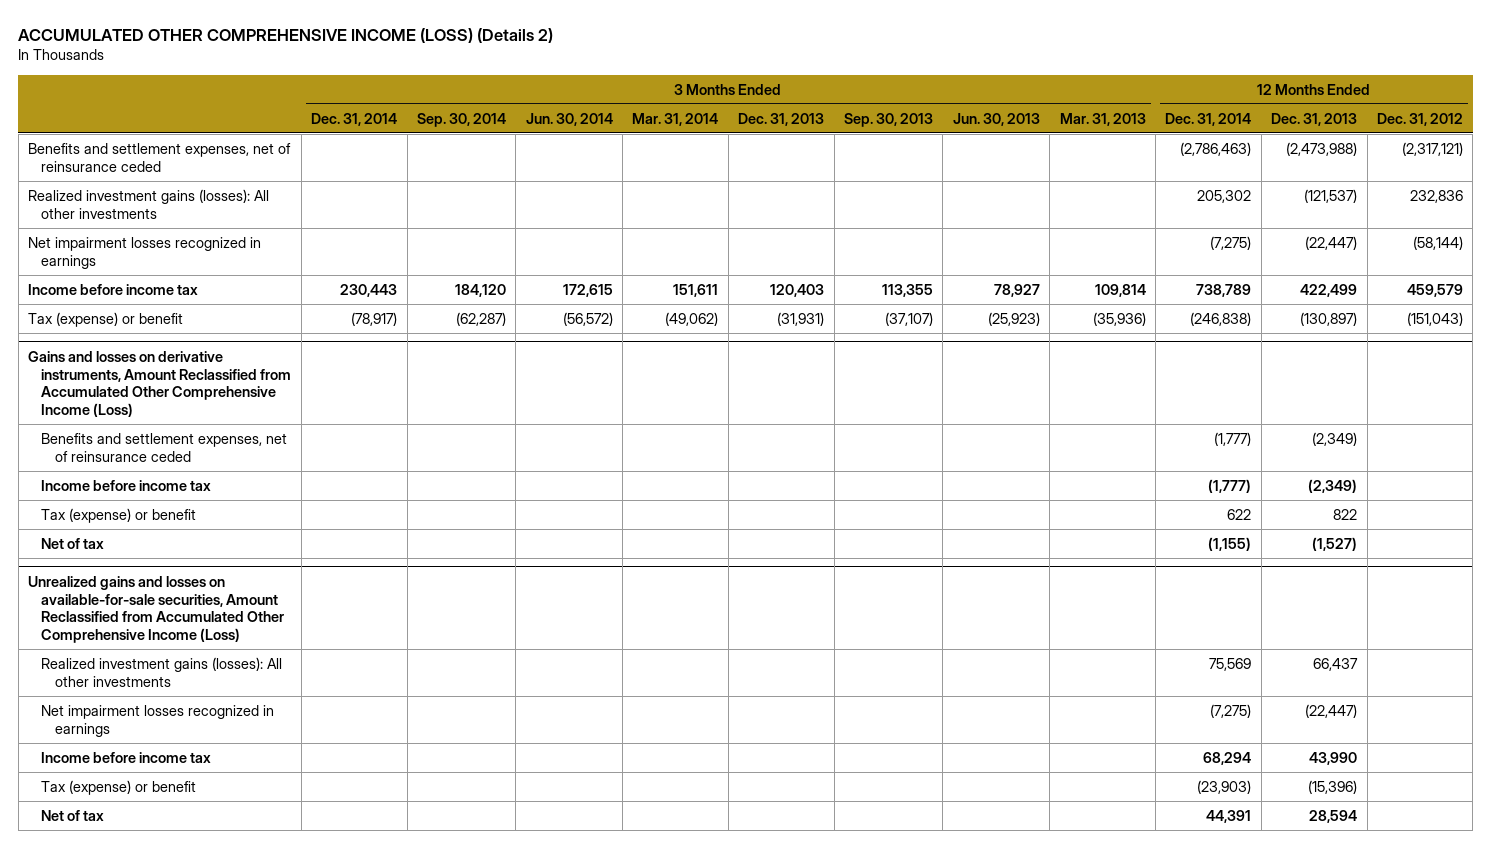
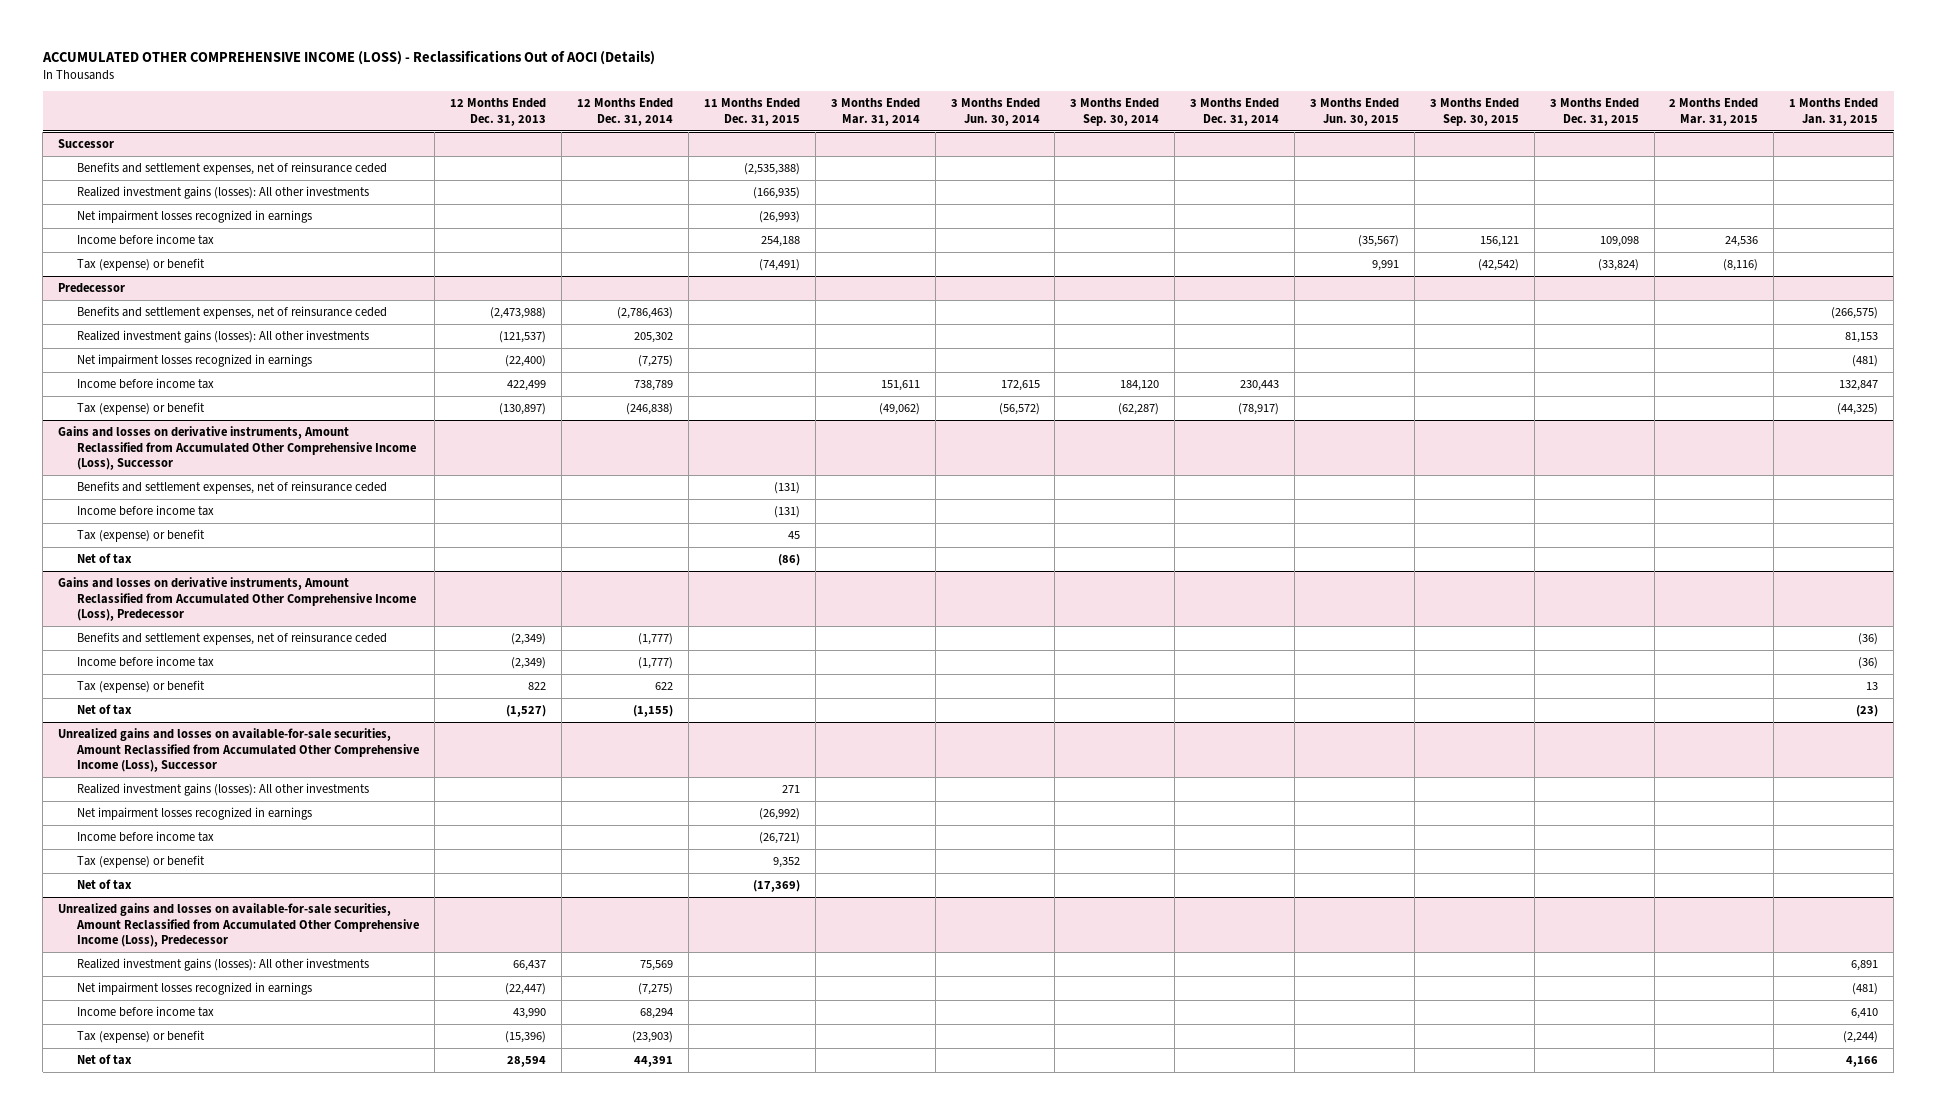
[18,27,554,43] ACCUMULATED OTHER COMPREHENSIVE INCOME (LOSS) (Details 2) -> [41,50,655,66] ACCUMULATED OTHER COMPREHENSIVE INCOME (LOSS) - Reclassifications Out of AOCI (Details)
[738,112,825,126] Dec. 31, 2013 -> none
[844,112,934,127] Sep. 30, 2013 -> none
[952,112,1040,126] Jun. 30, 2013 -> none
[1059,112,1146,126] Mar. 31, 2013 -> none
[1377,112,1464,126] Dec. 31, 2012 -> none
none -> [703,98,800,126] 11 Months Ended Dec. 31, 2015
none -> [1310,98,1400,126] 3 Months Ended Jun. 30, 2015
none -> [1429,98,1519,126] 3 Months Ended Sep. 30, 2015
none -> [1549,98,1639,126] 3 Months Ended Dec. 31, 2015
none -> [1669,98,1759,126] 2 Months Ended Mar. 31, 2015
none -> [1789,98,1879,126] 1 Months Ended Jan. 31, 2015
none -> [58,138,115,148] Successor
none -> [77,161,388,175] Benefits and settlement expenses, net of reinsurance ceded
none -> [77,185,370,199] Realized investment gains (losses): All other investments
none -> [77,209,313,223] Net impairment losses recognized in earnings
none -> [77,233,215,245] Income before income tax
none -> [77,257,206,271] Tax (expense) or benefit
none -> [58,282,126,293] Predecessor
[1305,235,1358,250] (22,447) -> [505,354,547,367] (22,400)
none -> [58,425,417,471] Gains and losses on derivative instruments, Amount Reclassified from Accumulated Other Comprehensive Income (Loss), Successor
none -> [77,480,388,494] Benefits and settlement expenses, net of reinsurance ceded
none -> [77,504,215,516] Income before income tax
none -> [77,528,206,542] Tax (expense) or benefit
none -> [77,552,133,564] Net of tax
[27,350,292,418] Gains and losses on derivative instruments, Amount Reclassified from Accumulated Other Comprehensive Income (Loss) -> [58,576,417,622] Gains and losses on derivative instruments, Amount Reclassified from Accumulated Other Comprehensive Income (Loss), Predecessor
none -> [58,727,420,773] Unrealized gains and losses on available-for-sale securities, Amount Reclassified from Accumulated Other Comprehensive Income (Loss), Successor
none -> [77,782,370,796] Realized investment gains (losses): All other investments
none -> [77,806,313,820] Net impairment losses recognized in earnings
none -> [77,830,215,842] Income before income tax
none -> [77,854,206,868] Tax (expense) or benefit
none -> [77,878,133,890] Net of tax
[27,575,285,644] Unrealized gains and losses on available-for-sale securities, Amount Reclassified from Accumulated Other Comprehensive Income (Loss) -> [58,902,420,948] Unrealized gains and losses on available-for-sale securities, Amount Reclassified from Accumulated Other Comprehensive Income (Loss), Predecessor

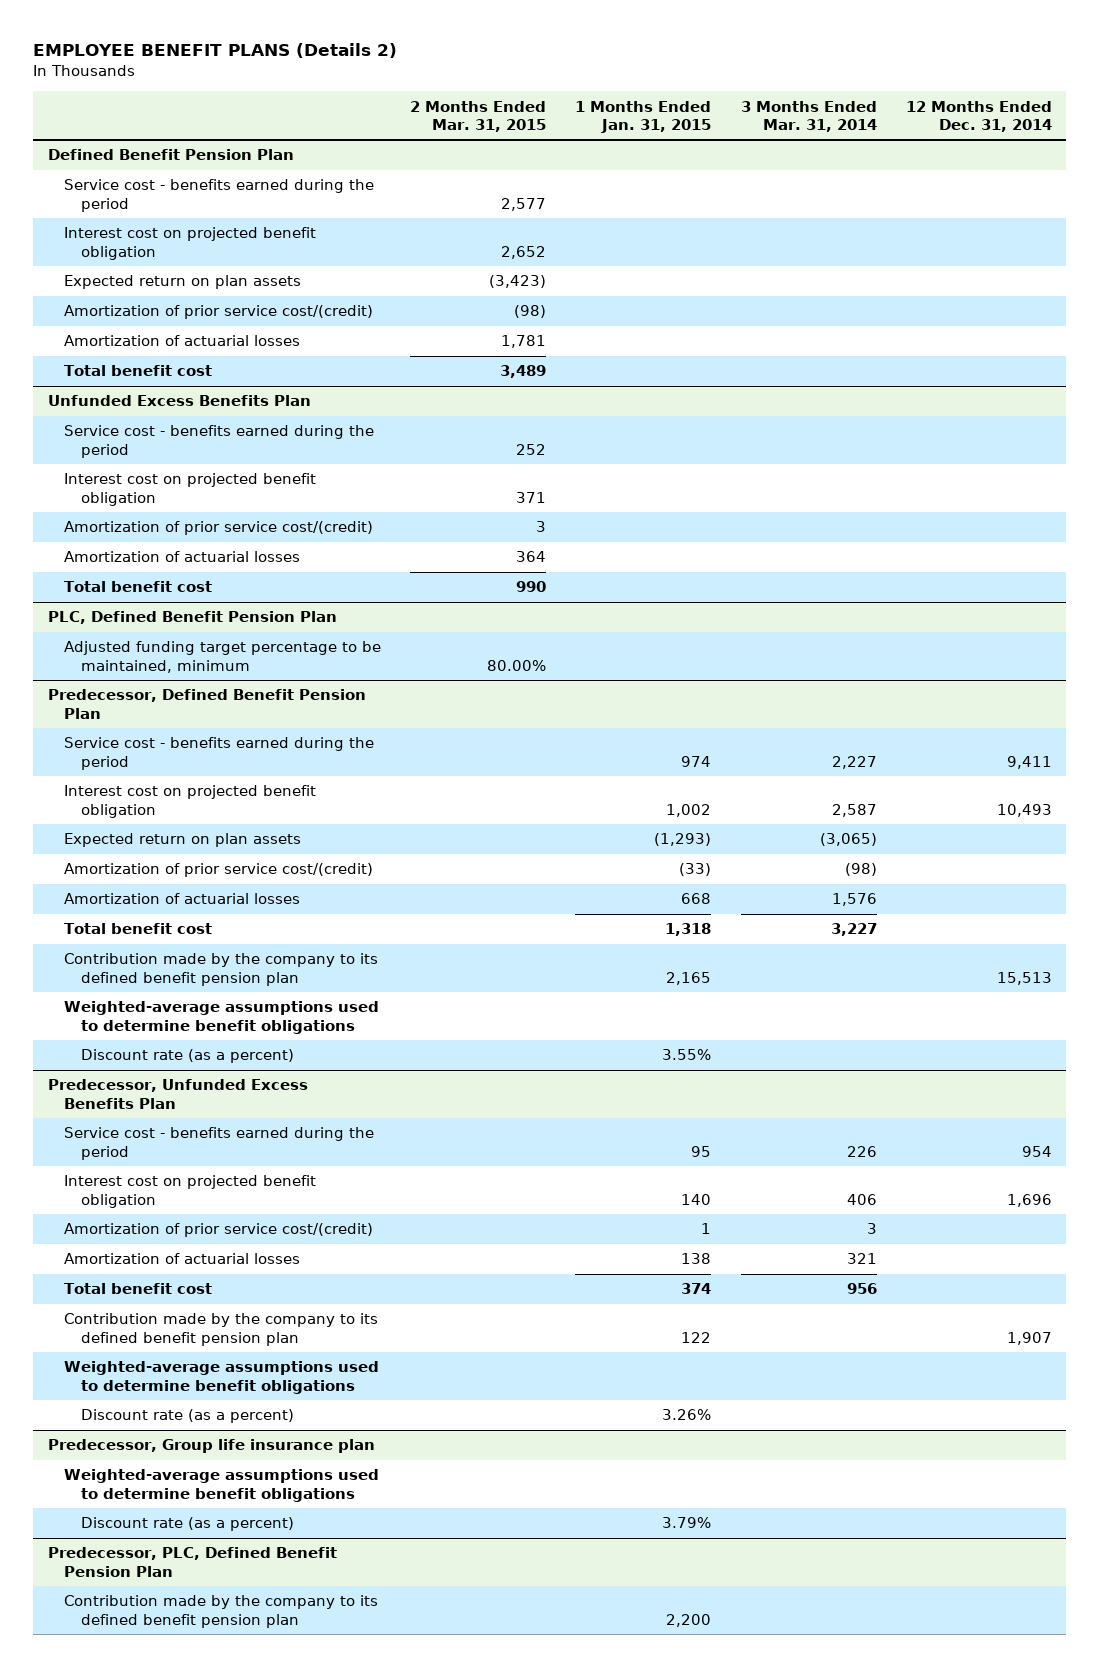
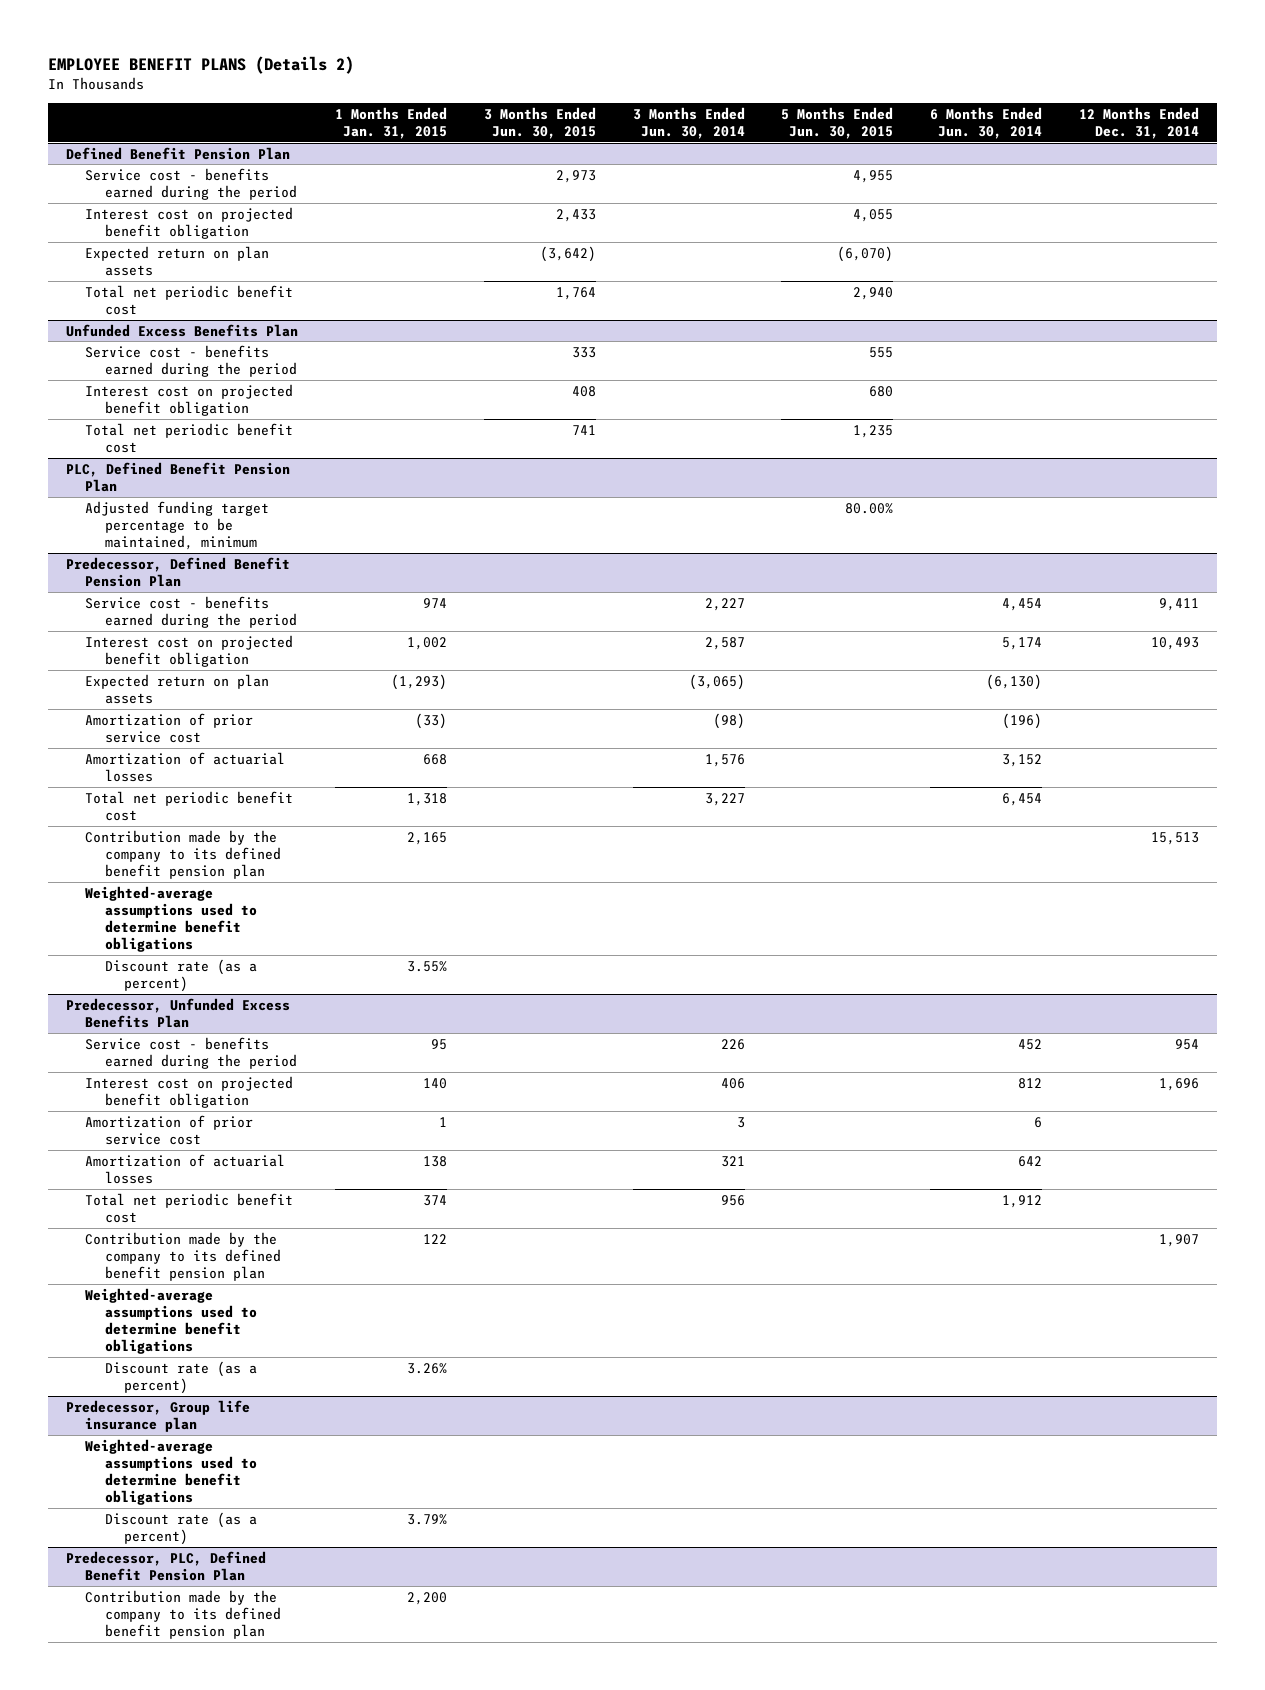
[410,100,547,133] 2 Months Ended Mar. 31, 2015 -> none
[740,100,877,133] 3 Months Ended Mar. 31, 2014 -> none
none -> [483,106,596,140] 3 Months Ended Jun. 30, 2015
none -> [632,106,745,140] 3 Months Ended Jun. 30, 2014
none -> [781,106,894,140] 5 Months Ended Jun. 30, 2015
none -> [930,106,1043,140] 6 Months Ended Jun. 30, 2014
[64,305,374,320] Amortization of prior service cost/(credit) -> none
[64,335,301,347] Amortization of actuarial losses -> none
[64,365,213,377] Total benefit cost -> [85,284,294,315] Total net periodic benefit cost
[64,521,374,536] Amortization of prior service cost/(credit) -> none
[64,551,301,563] Amortization of actuarial losses -> none
[64,581,213,593] Total benefit cost -> [85,422,294,453] Total net periodic benefit cost
[64,863,374,878] Amortization of prior service cost/(credit) -> [85,712,254,743] Amortization of prior service cost
[64,923,213,935] Total benefit cost -> [85,790,294,821] Total net periodic benefit cost
[64,1223,374,1238] Amortization of prior service cost/(credit) -> [85,1114,254,1145] Amortization of prior service cost
[64,1283,213,1295] Total benefit cost -> [85,1192,294,1223] Total net periodic benefit cost

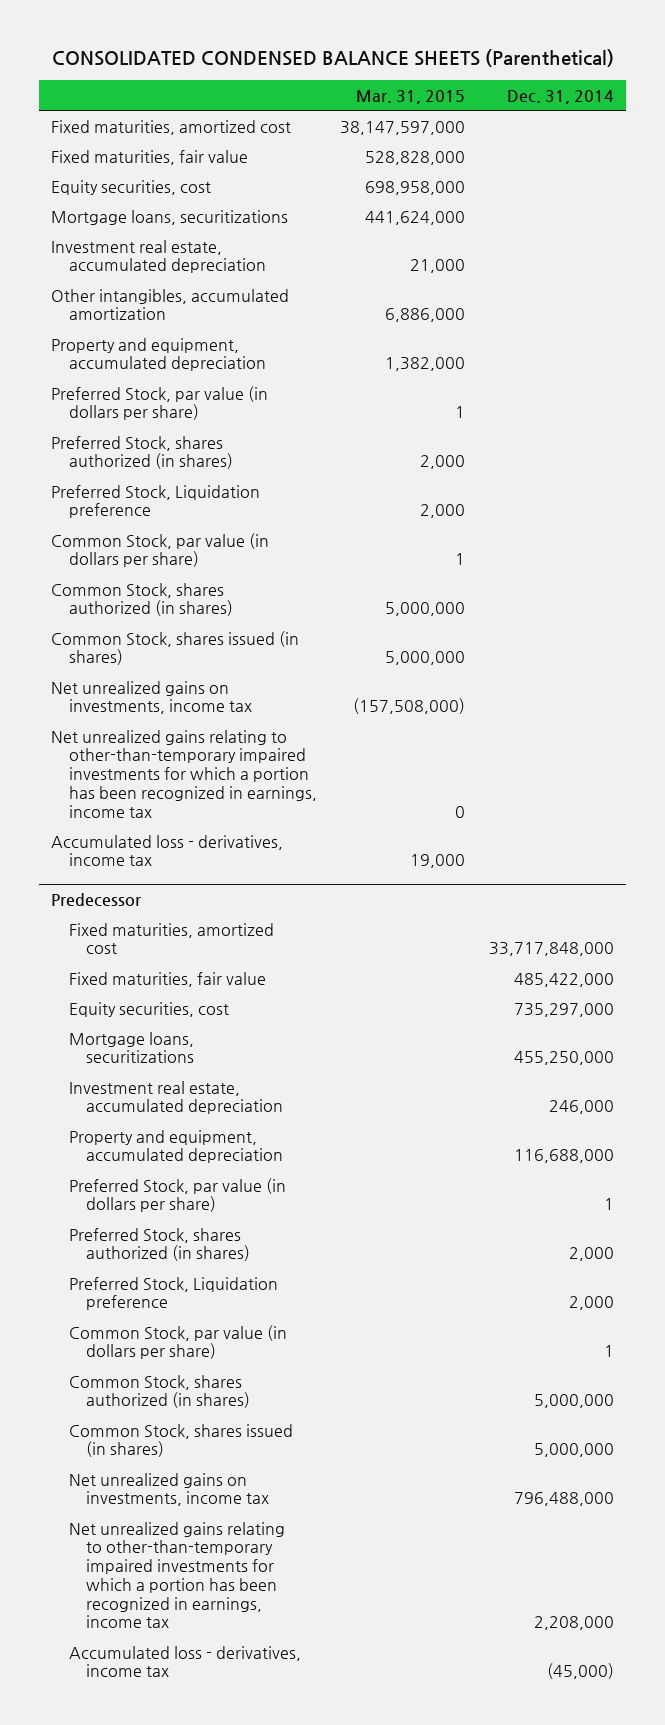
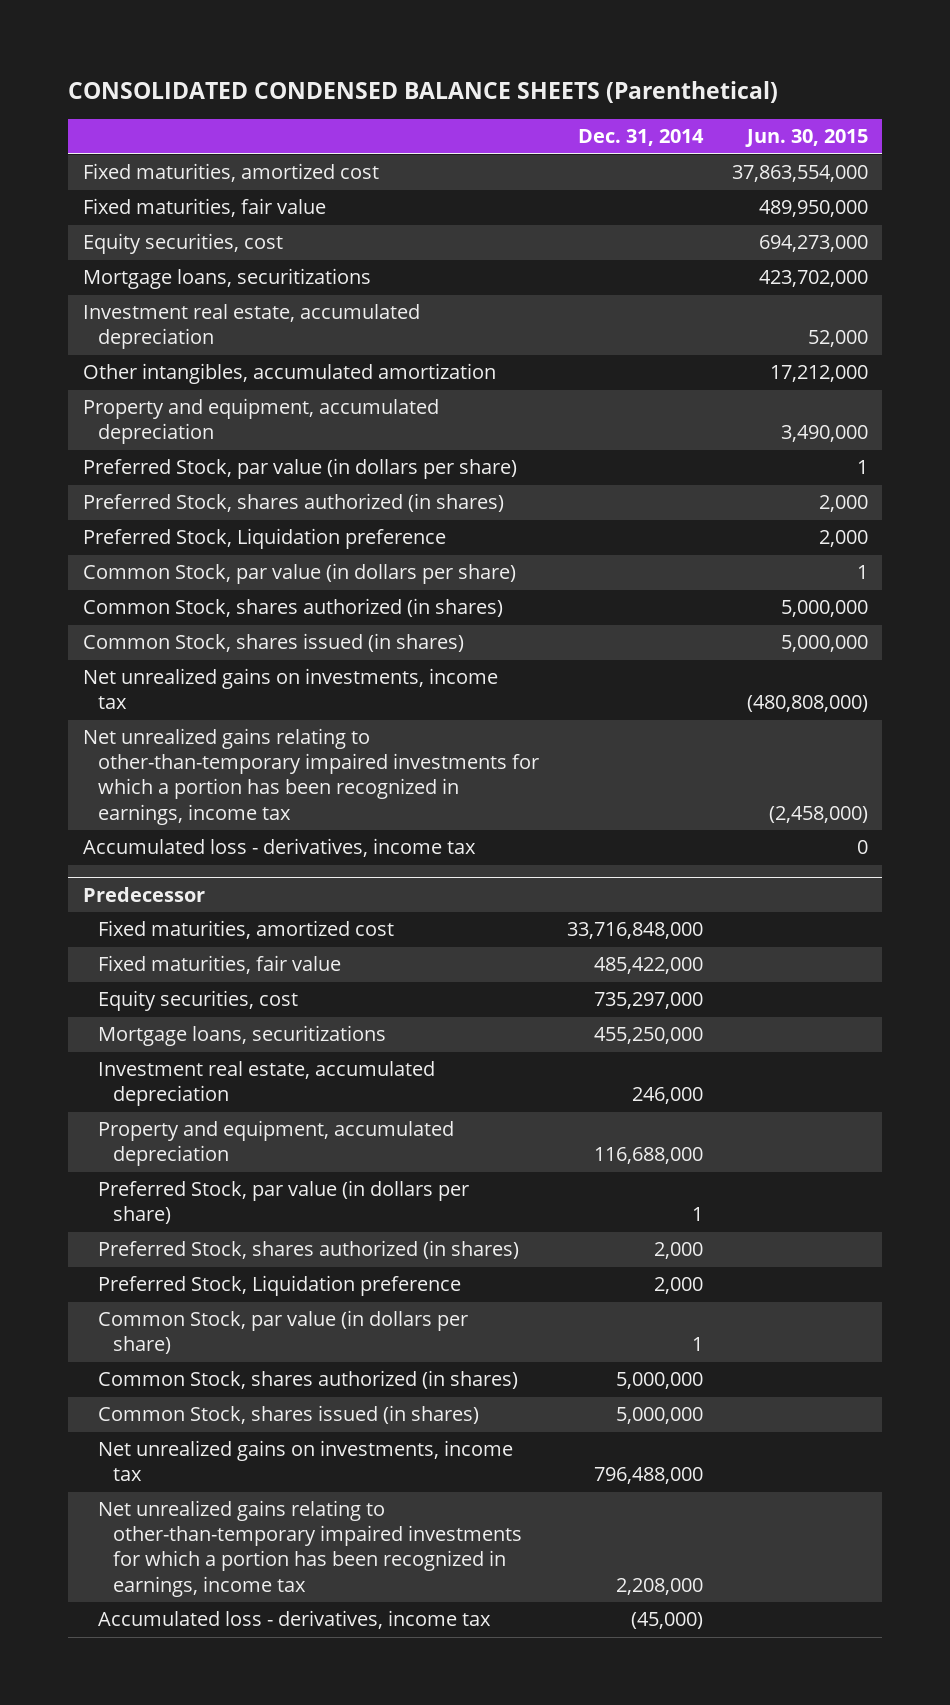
[356,89,466,104] Mar. 31, 2015 -> none
none -> [744,129,868,148] Jun. 30, 2015
[489,942,615,957] 33,717,848,000 -> [567,922,704,940] 33,716,848,000

